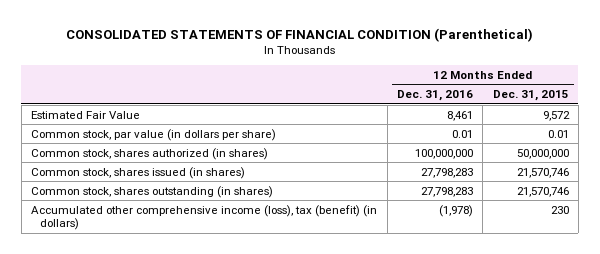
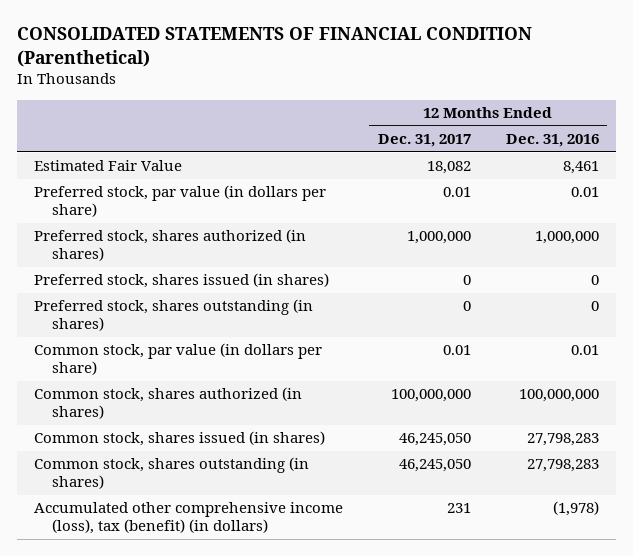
[492,90,569,102] Dec. 31, 2015 -> none
none -> [377,134,471,148] Dec. 31, 2017
none -> [34,185,327,218] Preferred stock, par value (in dollars per share)
none -> [34,229,307,262] Preferred stock, shares authorized (in shares)
none -> [34,273,330,289] Preferred stock, shares issued (in shares)
none -> [34,299,314,332] Preferred stock, shares outstanding (in shares)

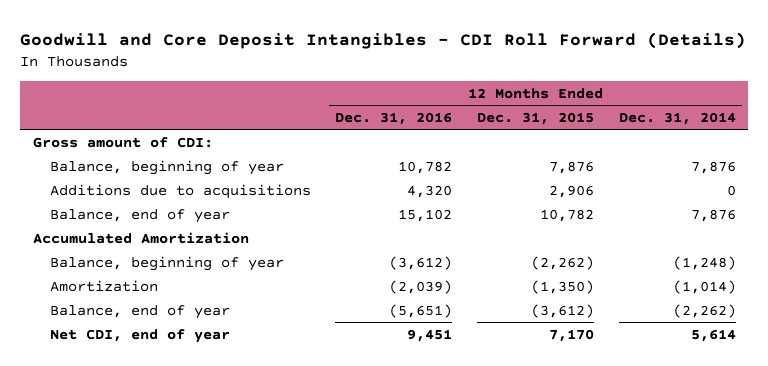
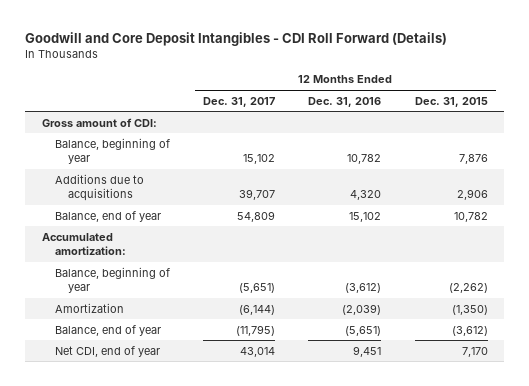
[618,111,736,125] Dec. 31, 2014 -> none
none -> [203,96,276,107] Dec. 31, 2017
[32,231,249,244] Accumulated Amortization -> [41,232,126,256] Accumulated amortization:

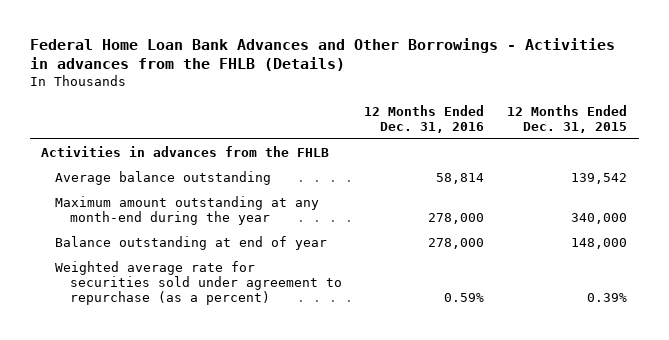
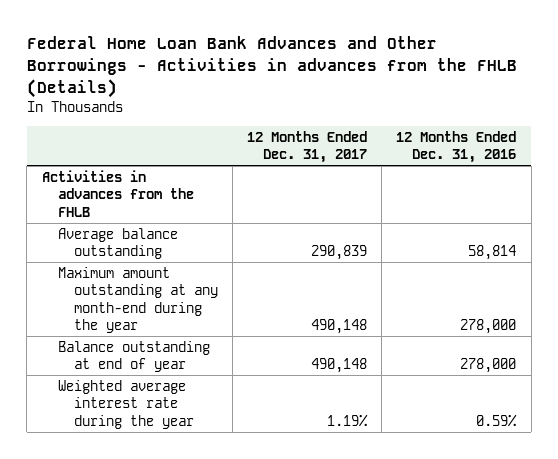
[507,104,628,133] 12 Months Ended Dec. 31, 2015 -> none
none -> [247,130,368,164] 12 Months Ended Dec. 31, 2017
[55,260,342,306] Weighted average rate for securities sold under agreement to repurchase (as a percent) -> [57,379,194,429] Weighted average interest rate during the year

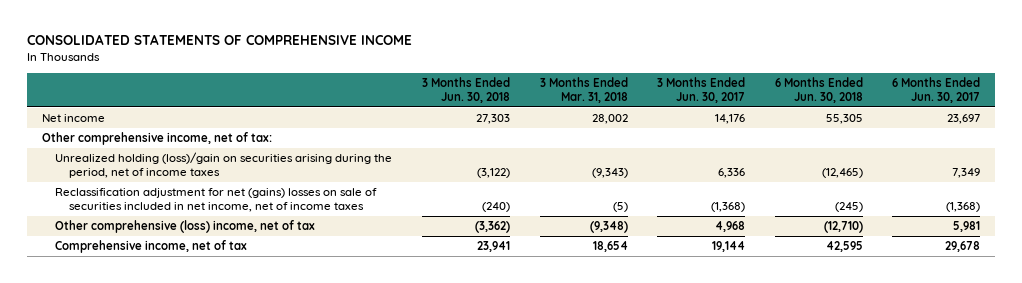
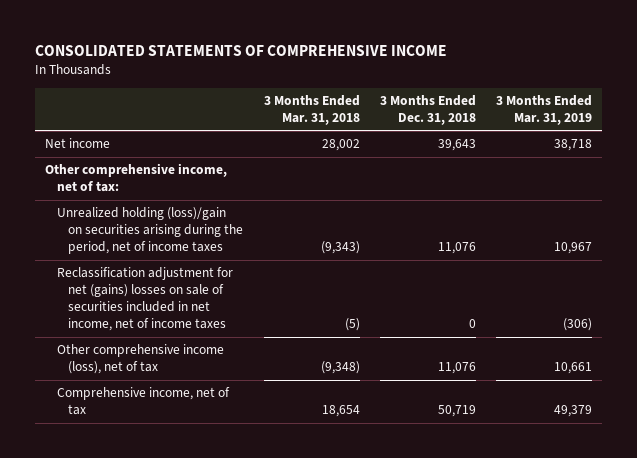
[421,76,510,103] 3 Months Ended Jun. 30, 2018 -> none
[657,76,746,103] 3 Months Ended Jun. 30, 2017 -> none
[774,76,863,103] 6 Months Ended Jun. 30, 2018 -> none
[892,76,981,103] 6 Months Ended Jun. 30, 2017 -> none
none -> [379,95,476,126] 3 Months Ended Dec. 31, 2018
none -> [496,95,593,126] 3 Months Ended Mar. 31, 2019
[55,219,316,233] Other comprehensive (loss) income, net of tax -> [56,344,224,375] Other comprehensive income (loss), net of tax

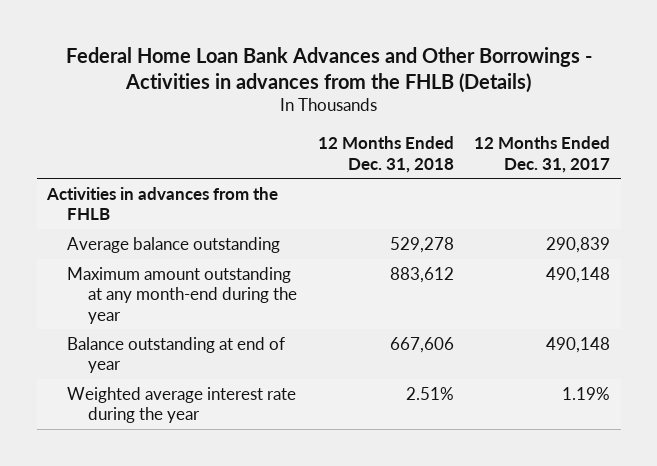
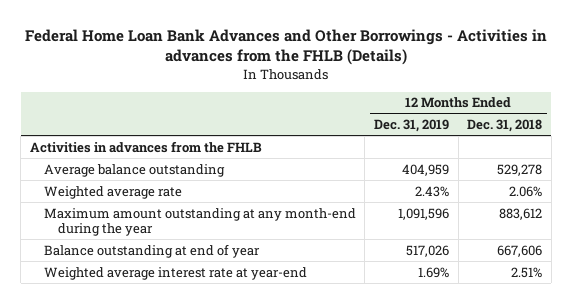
[474,136,611,173] 12 Months Ended Dec. 31, 2017 -> none
none -> [374,119,450,133] Dec. 31, 2019
none -> [43,185,182,199] Weighted average rate
[67,386,297,424] Weighted average interest rate during the year -> [43,266,307,280] Weighted average interest rate at year-end

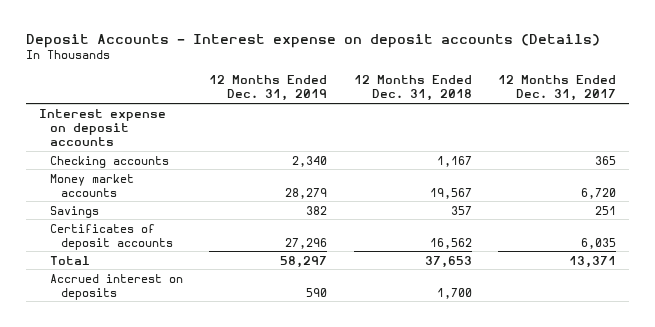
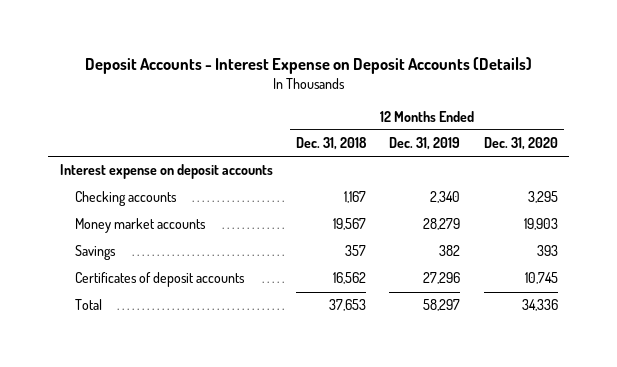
[26,34,601,49] Deposit Accounts - Interest expense on deposit accounts (Details) -> [84,56,532,74] Deposit Accounts - Interest Expense on Deposit Accounts (Details)
[497,75,616,102] 12 Months Ended Dec. 31, 2017 -> none
none -> [483,137,558,151] Dec. 31, 2020
[50,273,184,300] Accrued interest on deposits -> none

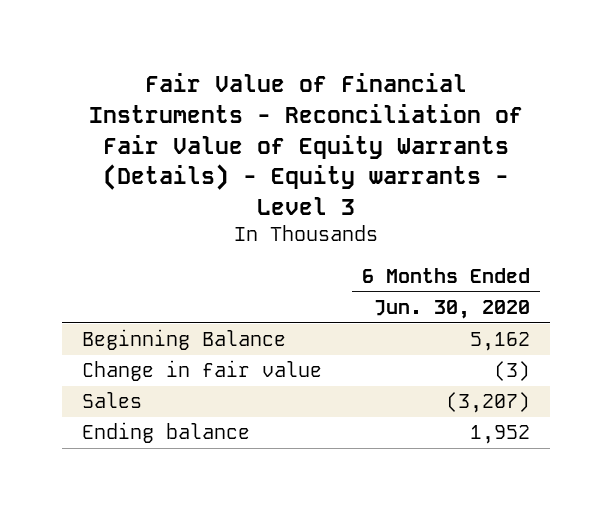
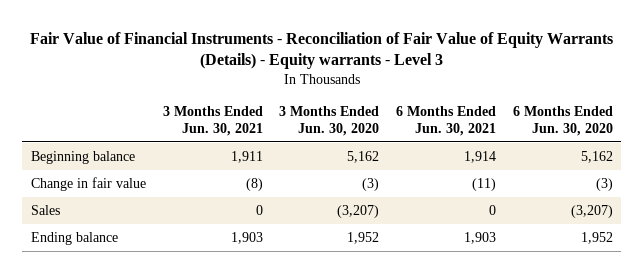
none -> [162,105,263,136] 3 Months Ended Jun. 30, 2021
none -> [279,105,380,136] 3 Months Ended Jun. 30, 2020
none -> [396,105,497,136] 6 Months Ended Jun. 30, 2021
[81,329,286,351] Beginning Balance -> [30,150,135,164] Beginning balance

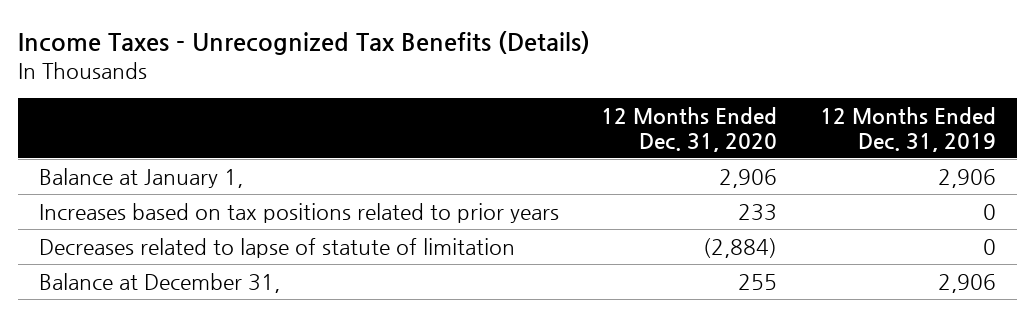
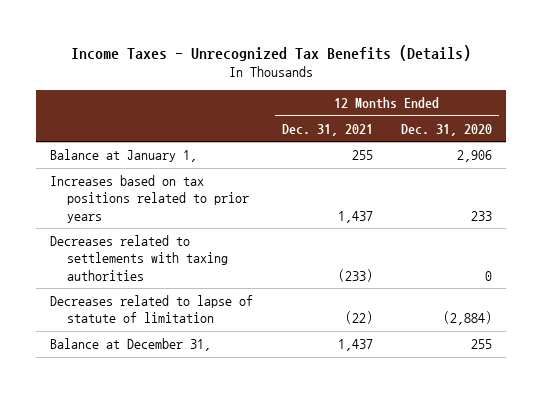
[819,106,996,152] 12 Months Ended Dec. 31, 2019 -> none
none -> [281,123,373,136] Dec. 31, 2021
none -> [50,235,228,281] Decreases related to settlements with taxing authorities

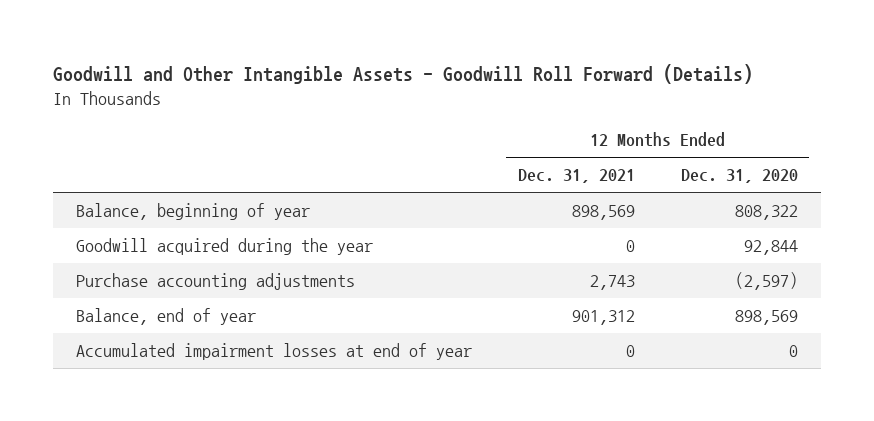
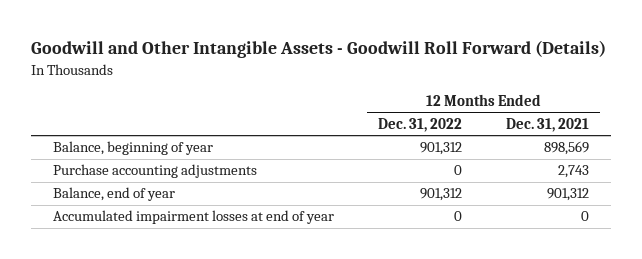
[680,169,798,184] Dec. 31, 2020 -> none
none -> [378,117,463,132] Dec. 31, 2022
[75,238,373,256] Goodwill acquired during the year -> none

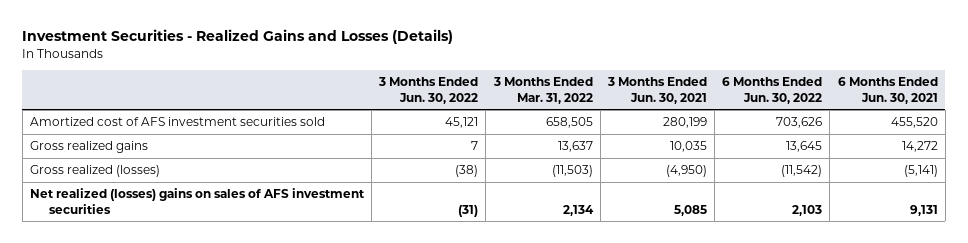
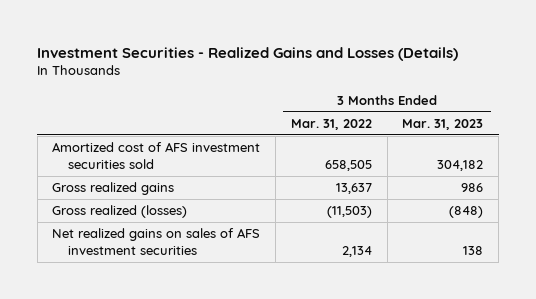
[378,76,479,104] 3 Months Ended Jun. 30, 2022 -> none
[606,76,707,104] 3 Months Ended Jun. 30, 2021 -> none
[722,76,823,104] 6 Months Ended Jun. 30, 2022 -> none
[837,76,938,104] 6 Months Ended Jun. 30, 2021 -> none
none -> [402,119,484,131] Mar. 31, 2023
[29,188,365,214] Net realized (losses) gains on sales of AFS investment securities -> [52,228,261,256] Net realized gains on sales of AFS investment securities

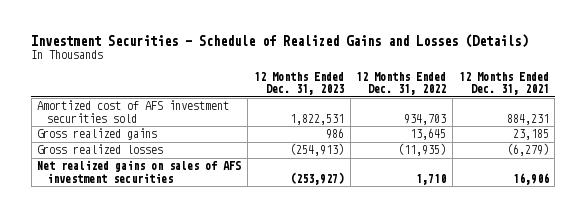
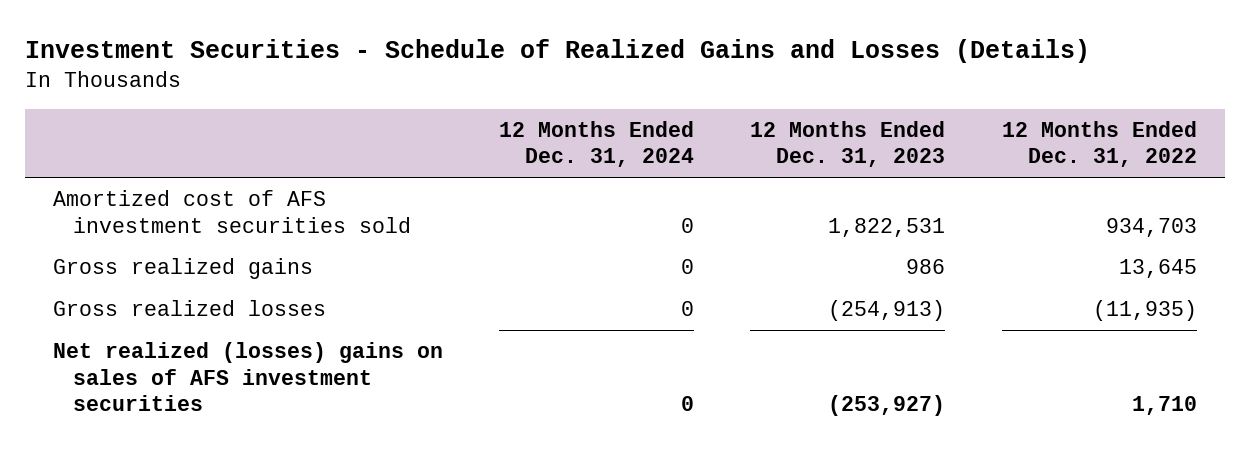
[458,71,549,96] 12 Months Ended Dec. 31, 2021 -> none
none -> [499,120,695,168] 12 Months Ended Dec. 31, 2024
[37,160,242,183] Net realized gains on sales of AFS investment securities -> [52,341,443,412] Net realized (losses) gains on sales of AFS investment securities

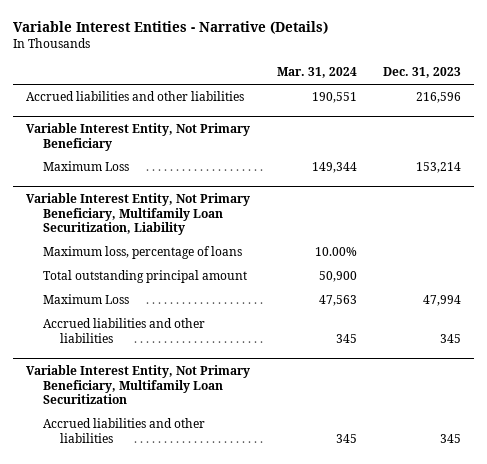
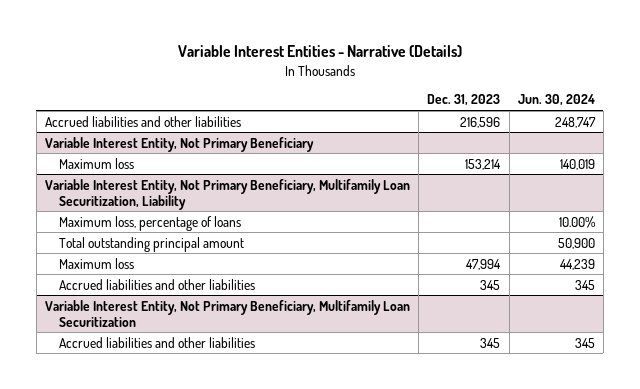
[276,67,357,79] Mar. 31, 2024 -> none
none -> [517,94,595,107] Jun. 30, 2024
[42,161,129,172] Maximum Loss -> [59,157,135,169] Maximum loss
[42,294,129,305] Maximum Loss -> [59,257,135,269] Maximum loss

